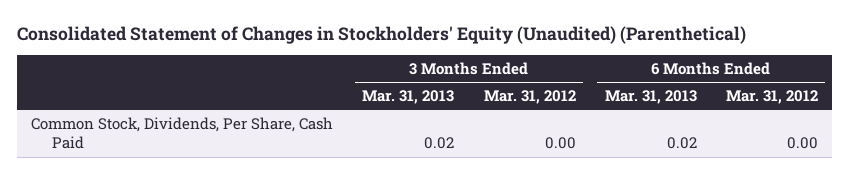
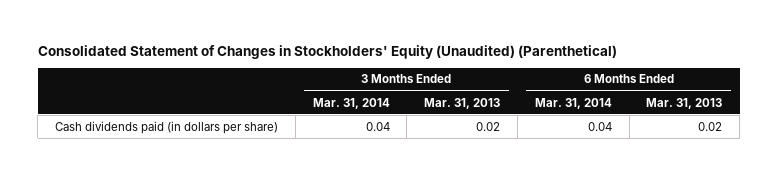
[483,90,576,105] Mar. 31, 2012 -> none
[725,90,818,105] Mar. 31, 2012 -> none
none -> [312,97,390,109] Mar. 31, 2014
none -> [534,97,612,109] Mar. 31, 2014
[31,117,334,150] Common Stock, Dividends, Per Share, Cash Paid -> [55,120,279,134] Cash dividends paid (in dollars per share)

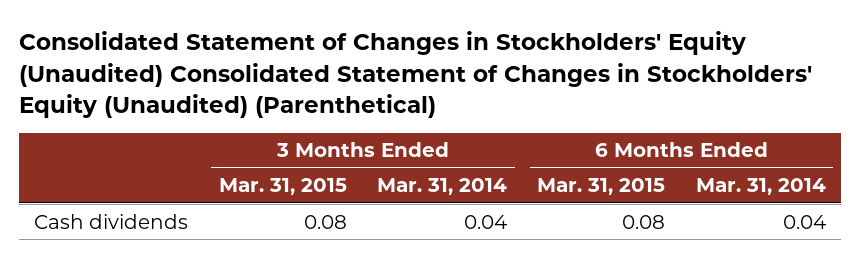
[37,44,617,59] Consolidated Statement of Changes in Stockholders' Equity (Unaudited) (Parenthetical) -> [19,31,813,118] Consolidated Statement of Changes in Stockholders' Equity (Unaudited) Consolidated Statement of Changes in Stockholders' Equity (Unaudited) (Parenthetical)
[424,97,501,109] Mar. 31, 2013 -> none
[646,97,723,109] Mar. 31, 2013 -> none
none -> [218,178,347,196] Mar. 31, 2015
none -> [537,178,666,196] Mar. 31, 2015
[55,120,279,134] Cash dividends paid (in dollars per share) -> [34,213,189,229] Cash dividends

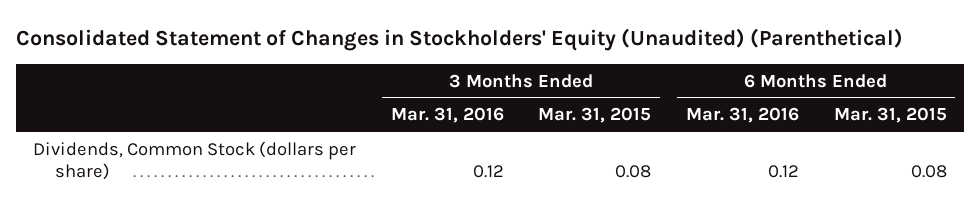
[19,31,813,118] Consolidated Statement of Changes in Stockholders' Equity (Unaudited) Consolidated Statement of Changes in Stockholders' Equity (Unaudited) (Parenthetical) -> [16,28,904,52] Consolidated Statement of Changes in Stockholders' Equity (Unaudited) (Parenthetical)
[377,178,508,196] Mar. 31, 2014 -> none
[695,178,826,196] Mar. 31, 2014 -> none
none -> [390,107,504,124] Mar. 31, 2016
none -> [685,107,799,124] Mar. 31, 2016
[34,213,189,229] Cash dividends -> [33,140,357,181] Dividends, Common Stock (dollars per share)

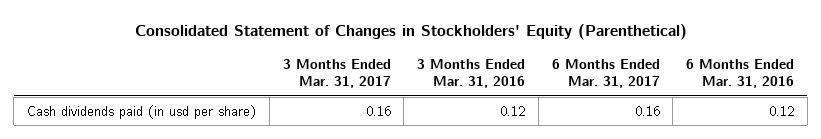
[16,28,904,52] Consolidated Statement of Changes in Stockholders' Equity (Unaudited) (Parenthetical) -> [134,23,687,40] Consolidated Statement of Changes in Stockholders' Equity (Parenthetical)
[538,107,652,124] Mar. 31, 2015 -> none
[833,107,947,124] Mar. 31, 2015 -> none
none -> [282,58,391,89] 3 Months Ended Mar. 31, 2017
none -> [551,58,660,89] 6 Months Ended Mar. 31, 2017
[33,140,357,181] Dividends, Common Stock (dollars per share) -> [27,104,257,119] Cash dividends paid (in usd per share)

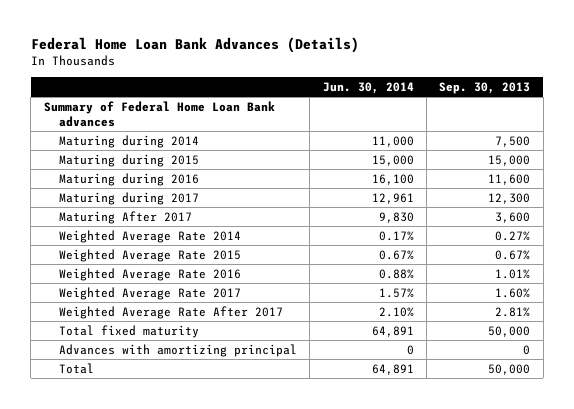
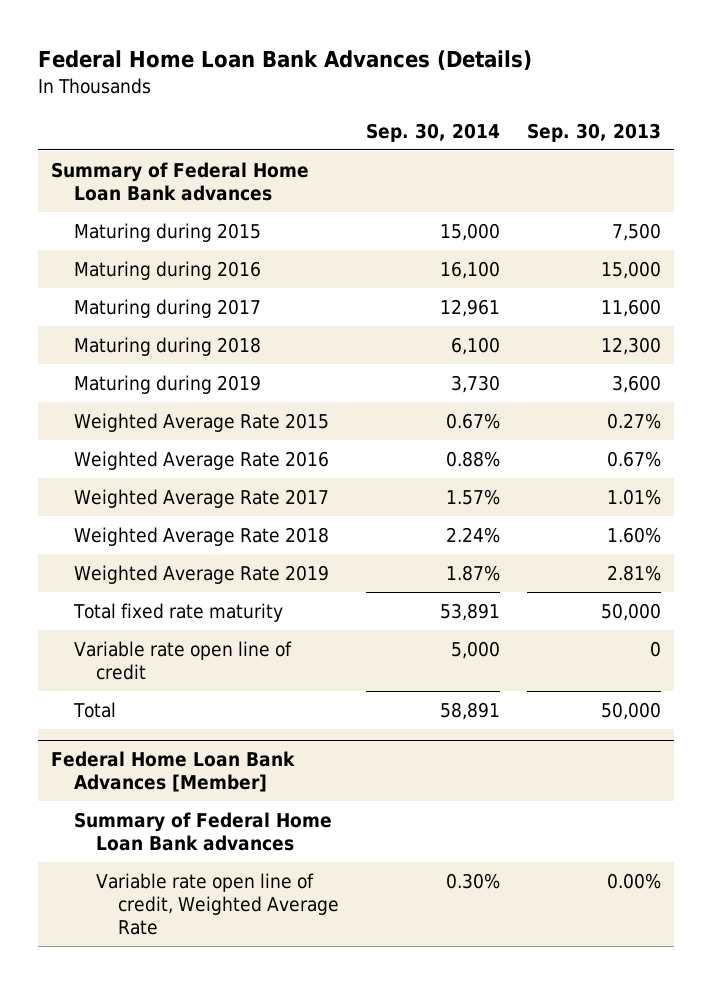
[322,82,414,95] Jun. 30, 2014 -> none
none -> [366,122,501,142] Sep. 30, 2014
[58,343,297,357] Advances with amortizing principal -> none
[58,134,199,148] Maturing during 2014 -> [73,222,261,242] Maturing during 2015
[58,153,199,167] Maturing during 2015 -> [73,260,261,280] Maturing during 2016
[58,172,199,186] Maturing during 2016 -> [73,298,261,318] Maturing during 2017
[58,191,199,205] Maturing during 2017 -> [73,336,261,356] Maturing during 2018
[58,210,192,224] Maturing After 2017 -> [73,374,261,394] Maturing during 2019
[58,229,241,243] Weighted Average Rate 2014 -> [73,412,329,432] Weighted Average Rate 2015
[58,248,241,262] Weighted Average Rate 2015 -> [73,450,329,470] Weighted Average Rate 2016
[58,267,241,281] Weighted Average Rate 2016 -> [73,488,329,508] Weighted Average Rate 2017
[58,286,241,300] Weighted Average Rate 2017 -> [73,526,329,546] Weighted Average Rate 2018
[58,305,283,319] Weighted Average Rate After 2017 -> [73,564,329,584] Weighted Average Rate 2019
[58,324,199,338] Total fixed maturity -> [72,602,283,622] Total fixed rate maturity
none -> [73,640,292,680] Variable rate open line of credit
none -> [51,751,296,793] Federal Home Loan Bank Advances [Member]
none -> [73,811,332,851] Summary of Federal Home Loan Bank advances
none -> [96,872,340,935] Variable rate open line of credit, Weighted Average Rate

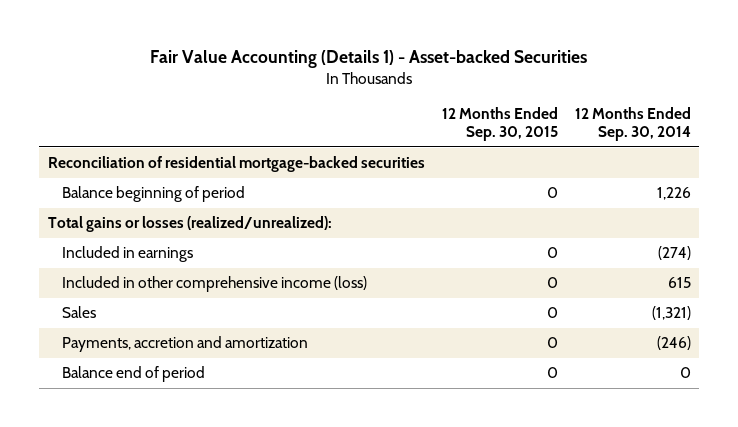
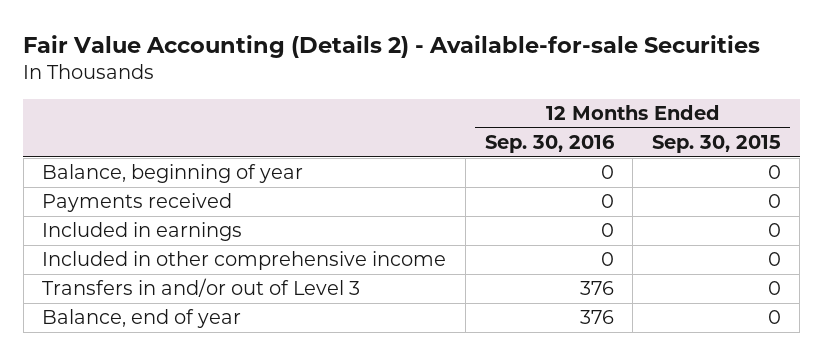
[150,49,588,68] Fair Value Accounting (Details 1) - Asset-backed Securities -> [23,35,761,59] Fair Value Accounting (Details 2) - Available-for-sale Securities
[574,107,691,141] 12 Months Ended Sep. 30, 2014 -> none
none -> [484,134,615,153] Sep. 30, 2016
[47,156,425,173] Reconciliation of residential mortgage-backed securities -> none
[47,216,332,233] Total gains or losses (realized/unrealized): -> none
[62,186,246,203] Balance beginning of period -> [42,164,304,184] Balance, beginning of year
none -> [42,193,233,213] Payments received
[62,306,97,319] Sales -> none
[62,336,309,353] Payments, accretion and amortization -> none
[62,276,368,293] Included in other comprehensive income (loss) -> [42,251,447,271] Included in other comprehensive income
none -> [42,278,361,298] Transfers in and/or out of Level 3
[62,366,206,383] Balance end of period -> [42,309,242,329] Balance, end of year

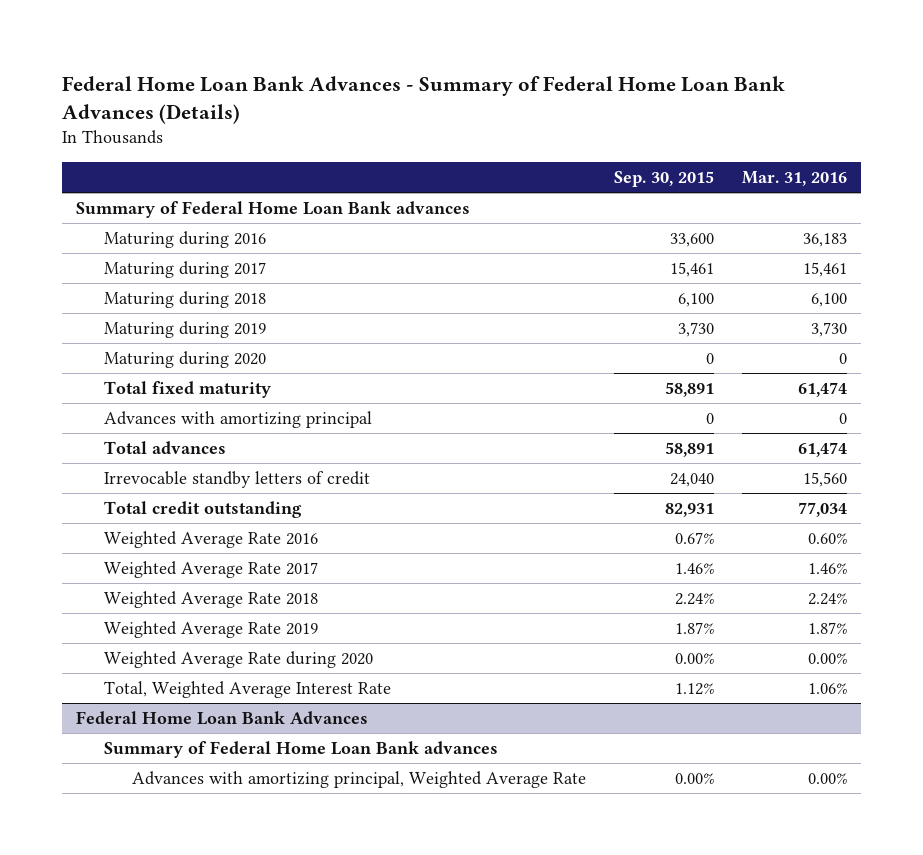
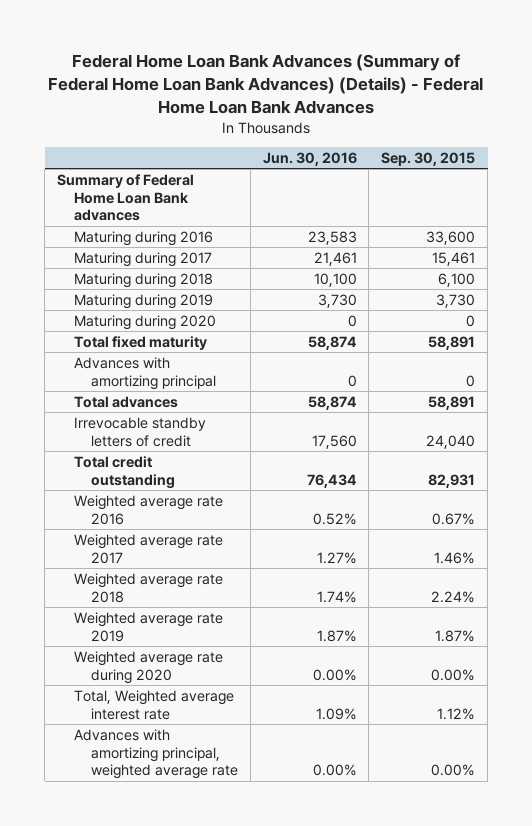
[62,75,786,124] Federal Home Loan Bank Advances - Summary of Federal Home Loan Bank Advances (Details) -> [48,54,484,114] Federal Home Loan Bank Advances (Summary of Federal Home Loan Bank Advances) (Details) - Federal Home Loan Bank Advances
[741,170,847,186] Mar. 31, 2016 -> none
none -> [262,152,357,167] Jun. 30, 2016
[76,711,369,726] Federal Home Loan Bank Advances -> none
[104,741,499,759] Summary of Federal Home Loan Bank advances -> none
[104,531,319,549] Weighted Average Rate 2016 -> [73,494,223,525] Weighted average rate 2016
[104,561,319,579] Weighted Average Rate 2017 -> [73,533,223,564] Weighted average rate 2017
[104,591,319,609] Weighted Average Rate 2018 -> [73,572,223,603] Weighted average rate 2018
[104,621,319,639] Weighted Average Rate 2019 -> [73,611,223,642] Weighted average rate 2019
[104,651,374,669] Weighted Average Rate during 2020 -> [73,650,223,684] Weighted average rate during 2020
[104,681,392,699] Total, Weighted Average Interest Rate -> [73,689,234,720] Total, Weighted average interest rate
[132,771,587,789] Advances with amortizing principal, Weighted Average Rate -> [73,728,238,780] Advances with amortizing principal, weighted average rate

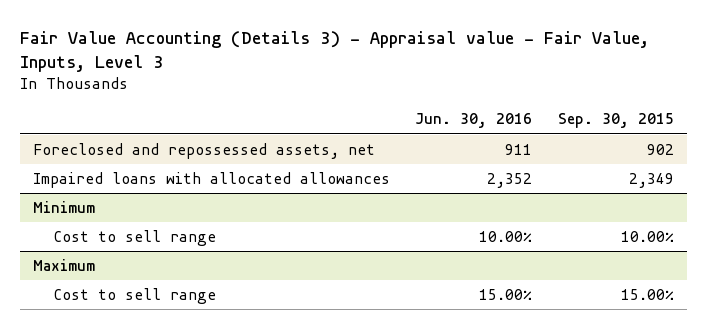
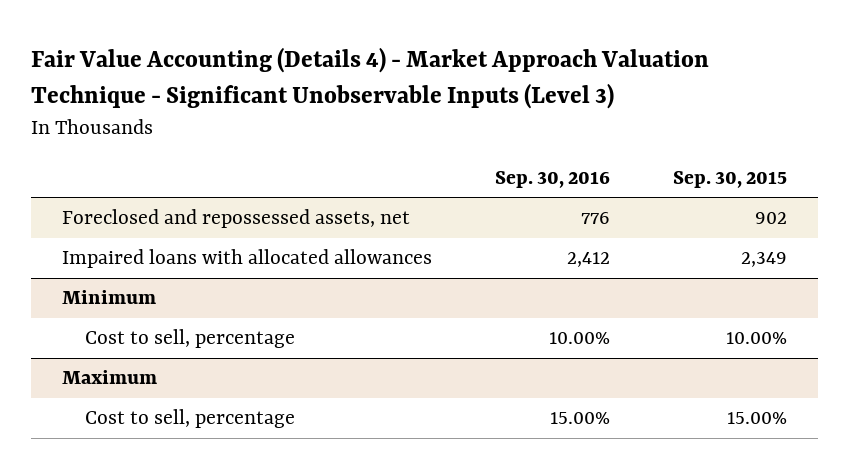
[20,31,650,73] Fair Value Accounting (Details 3) - Appraisal value - Fair Value, Inputs, Level 3 -> [30,46,709,109] Fair Value Accounting (Details 4) - Market Approach Valuation Technique - Significant Unobservable Inputs (Level 3)
[415,113,533,129] Jun. 30, 2016 -> none
none -> [495,170,611,188] Sep. 30, 2016
[53,230,217,247] Cost to sell range -> [85,329,296,349] Cost to sell, percentage
[53,288,217,305] Cost to sell range -> [85,409,296,429] Cost to sell, percentage

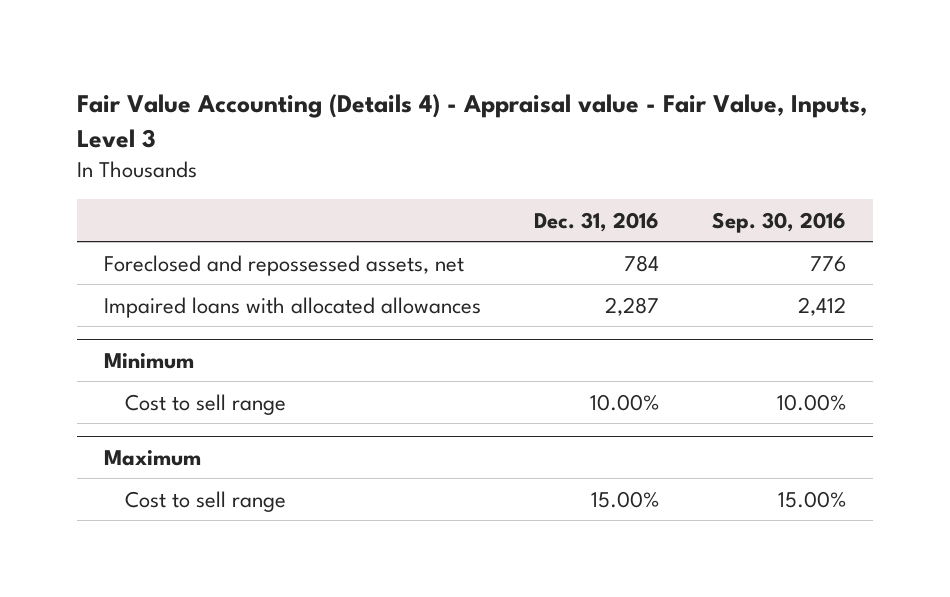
[30,46,709,109] Fair Value Accounting (Details 4) - Market Approach Valuation Technique - Significant Unobservable Inputs (Level 3) -> [77,93,868,148] Fair Value Accounting (Details 4) - Appraisal value - Fair Value, Inputs, Level 3
[673,170,788,188] Sep. 30, 2015 -> none
none -> [534,211,660,232] Dec. 31, 2016
[85,329,296,349] Cost to sell, percentage -> [124,393,286,415] Cost to sell range
[85,409,296,429] Cost to sell, percentage -> [124,490,286,512] Cost to sell range

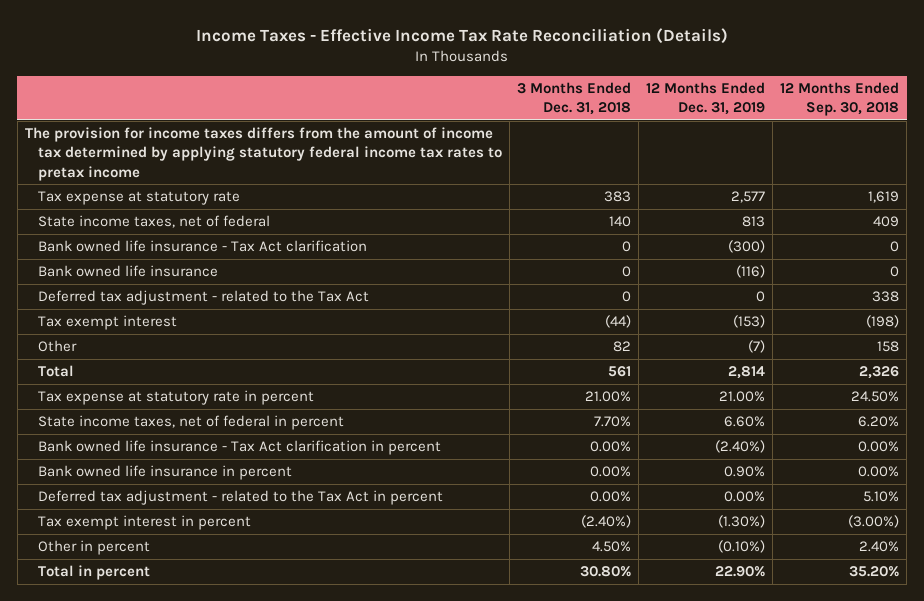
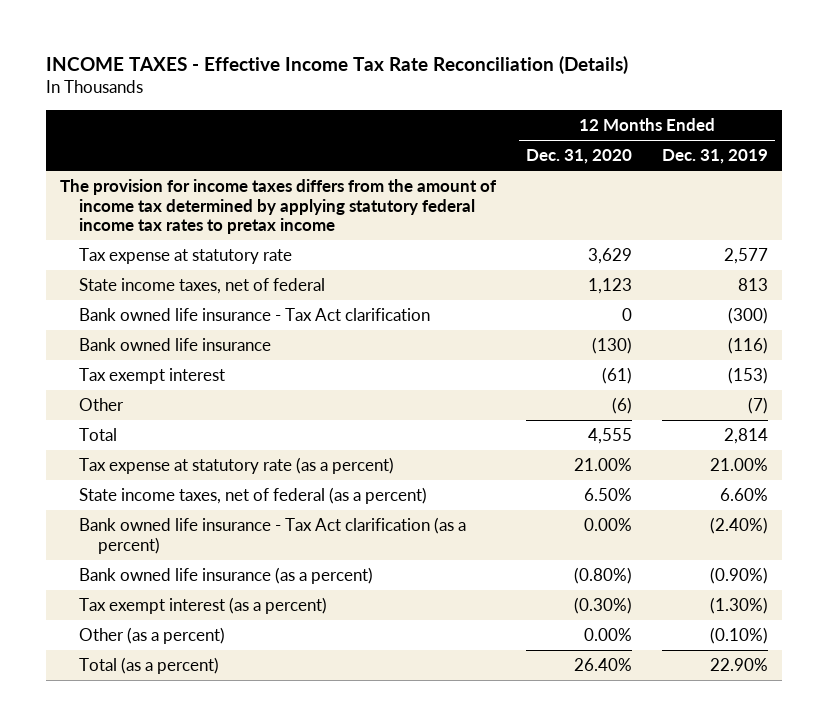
[196,27,729,44] Income Taxes - Effective Income Tax Rate Reconciliation (Details) -> [45,56,628,75] INCOME TAXES - Effective Income Tax Rate Reconciliation (Details)
[517,81,632,115] 3 Months Ended Dec. 31, 2018 -> none
[780,81,900,116] 12 Months Ended Sep. 30, 2018 -> none
none -> [525,149,632,165] Dec. 31, 2020
[38,290,370,306] Deferred tax adjustment - related to the Tax Act -> none
[38,490,444,506] Deferred tax adjustment - related to the Tax Act in percent -> none
[38,390,315,406] Tax expense at statutory rate in percent -> [79,457,395,475] Tax expense at statutory rate (as a percent)
[38,415,345,431] State income taxes, net of federal in percent -> [79,487,428,505] State income taxes, net of federal (as a percent)
[38,440,442,456] Bank owned life insurance - Tax Act clarification in percent -> [79,517,467,554] Bank owned life insurance - Tax Act clarification (as a percent)
[38,465,293,481] Bank owned life insurance in percent -> [79,567,374,585] Bank owned life insurance (as a percent)
[724,466,766,478] 0.90% -> [709,567,768,585] (0.90%)
[38,515,252,531] Tax exempt interest in percent -> [79,597,328,615] Tax exempt interest (as a percent)
[38,540,151,556] Other in percent -> [79,627,226,645] Other (as a percent)
[38,565,151,581] Total in percent -> [79,657,220,675] Total (as a percent)

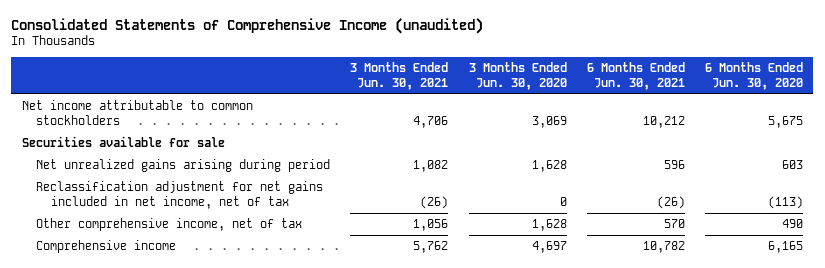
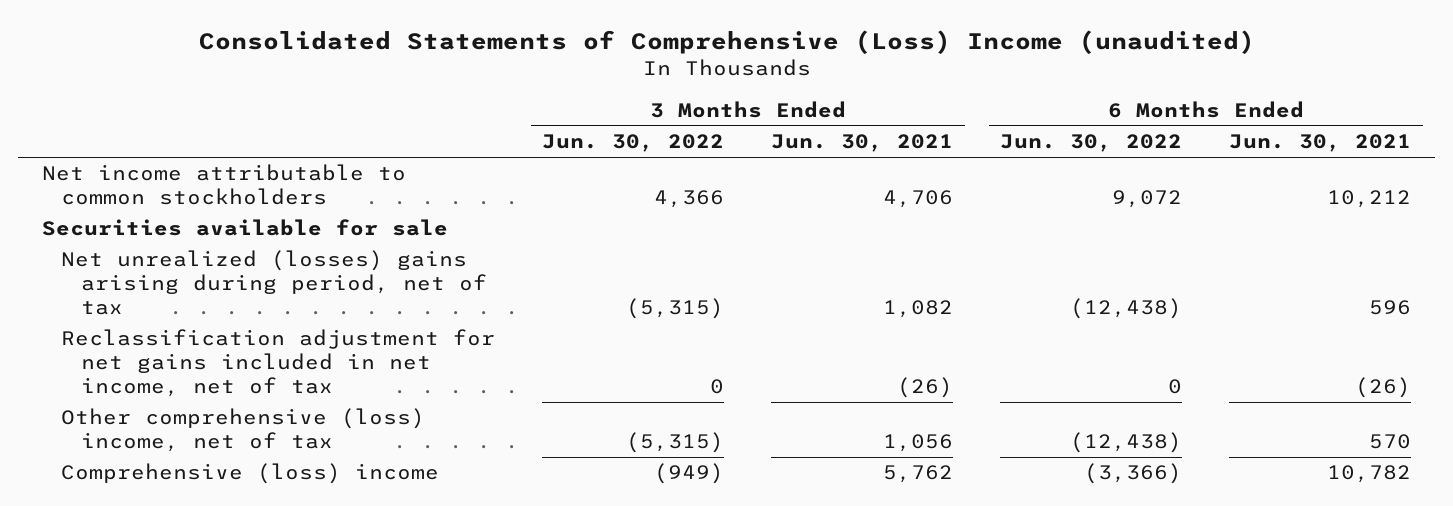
[11,17,484,34] Consolidated Statements of Comprehensive Income (unaudited) -> [198,29,1255,54] Consolidated Statements of Comprehensive (Loss) Income (unaudited)
[468,61,567,91] 3 Months Ended Jun. 30, 2020 -> none
[705,61,804,91] 6 Months Ended Jun. 30, 2020 -> none
none -> [542,134,725,153] Jun. 30, 2022
none -> [1000,134,1183,153] Jun. 30, 2022
[36,158,331,172] Net unrealized gains arising during period -> [61,250,488,315] Net unrealized (losses) gains arising during period, net of tax
[36,217,303,231] Other comprehensive income, net of tax -> [61,408,426,453] Other comprehensive (loss) income, net of tax
[36,239,177,253] Comprehensive income -> [61,463,440,485] Comprehensive (loss) income

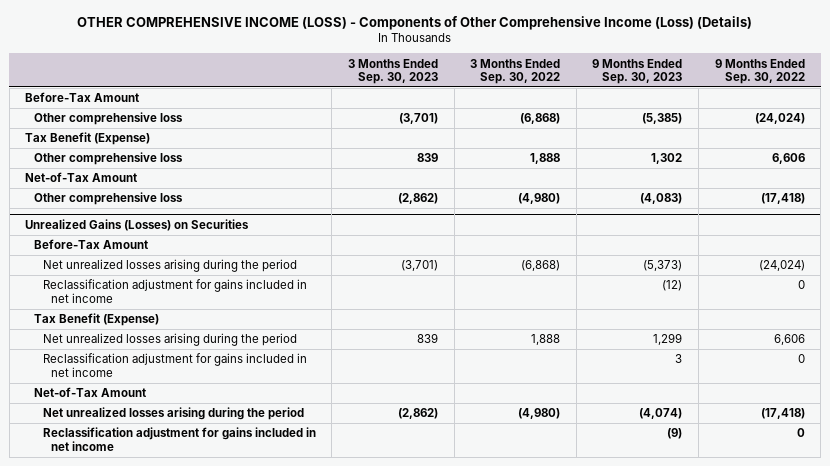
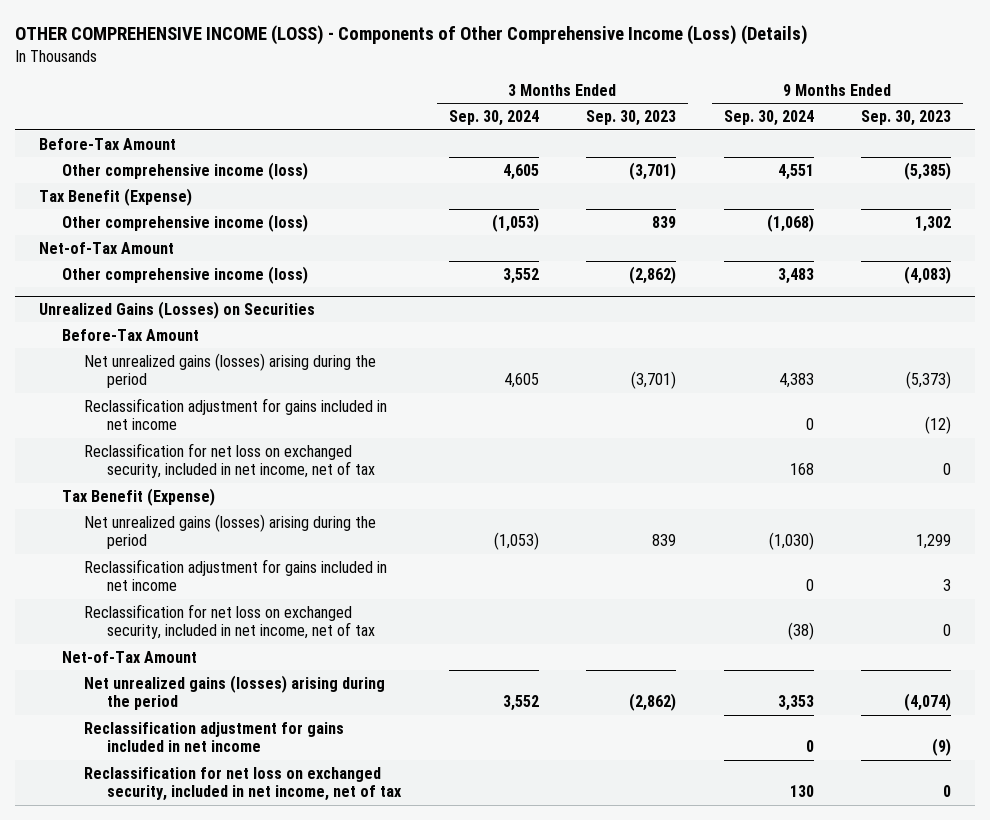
[470,58,561,84] 3 Months Ended Sep. 30, 2022 -> none
[714,58,805,84] 9 Months Ended Sep. 30, 2022 -> none
none -> [448,110,539,127] Sep. 30, 2024
none -> [723,110,814,127] Sep. 30, 2024
[34,112,184,126] Other comprehensive loss -> [61,161,308,180] Other comprehensive income (loss)
[34,152,184,166] Other comprehensive loss -> [61,213,308,232] Other comprehensive income (loss)
[34,192,184,206] Other comprehensive loss -> [61,265,308,284] Other comprehensive income (loss)
[42,259,297,273] Net unrealized losses arising during the period -> [84,352,377,389] Net unrealized gains (losses) arising during the period
none -> [84,442,376,479] Reclassification for net loss on exchanged security, included in net income, net of tax
[42,333,297,347] Net unrealized losses arising during the period -> [84,513,377,550] Net unrealized gains (losses) arising during the period
none -> [84,603,376,640] Reclassification for net loss on exchanged security, included in net income, net of tax
[42,407,304,421] Net unrealized losses arising during the period -> [84,674,386,711] Net unrealized gains (losses) arising during the period
none -> [84,766,403,802] Reclassification for net loss on exchanged security, included in net income, net of tax

